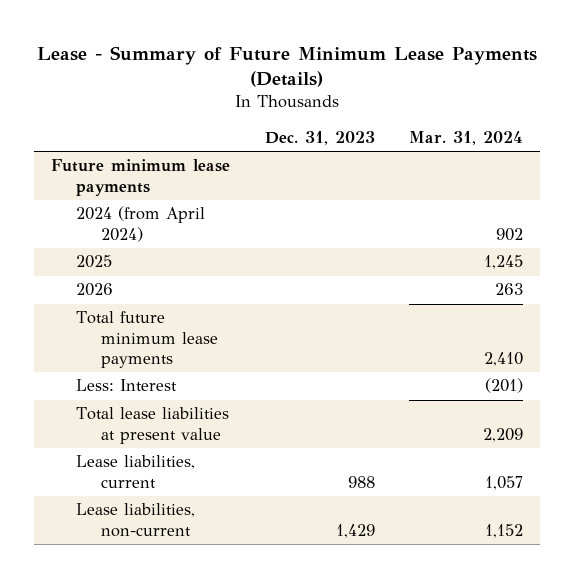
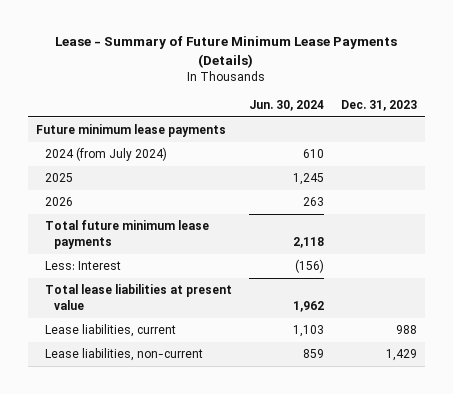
[408,131,523,146] Mar. 31, 2024 -> none
none -> [248,99,324,111] Jun. 30, 2024
[75,206,205,242] 2024 (from April 2024) -> [45,147,168,162] 2024 (from July 2024)

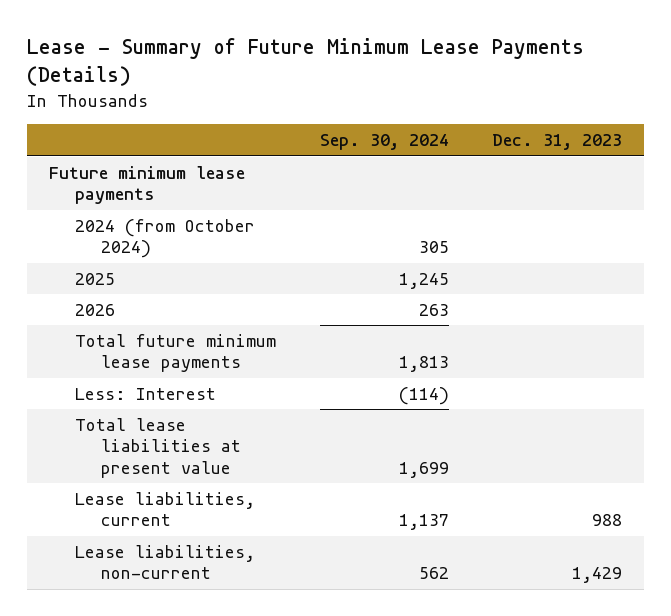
[248,99,324,111] Jun. 30, 2024 -> none
none -> [319,134,449,151] Sep. 30, 2024
[45,147,168,162] 2024 (from July 2024) -> [74,218,255,259] 2024 (from October 2024)

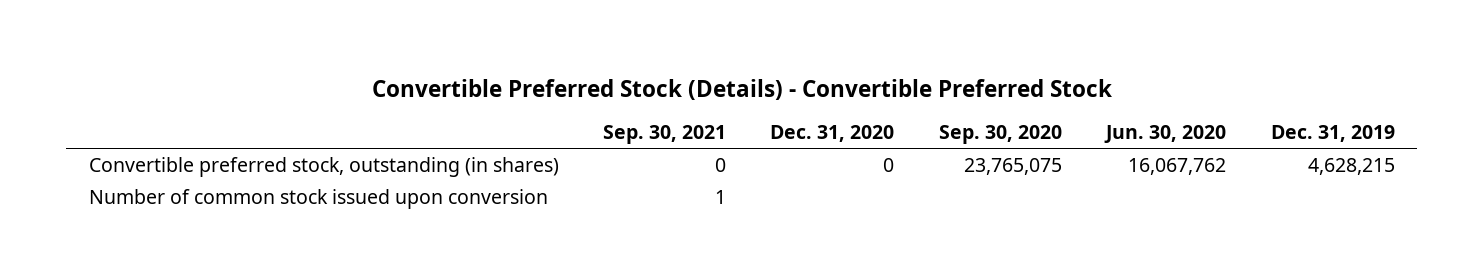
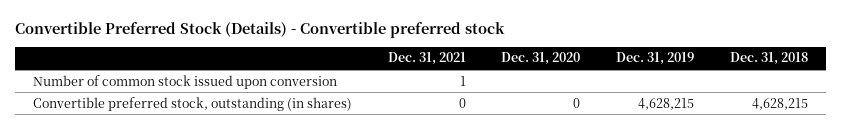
[371,78,1112,100] Convertible Preferred Stock (Details) - Convertible Preferred Stock -> [14,22,505,39] Convertible Preferred Stock (Details) - Convertible preferred stock
[603,125,727,145] Sep. 30, 2021 -> none
[938,125,1062,145] Sep. 30, 2020 -> none
[1104,125,1227,144] Jun. 30, 2020 -> none
none -> [387,52,466,66] Dec. 31, 2021
none -> [730,52,809,66] Dec. 31, 2018
[88,156,559,177] Convertible preferred stock, outstanding (in shares) -> [32,96,352,111] Convertible preferred stock, outstanding (in shares)

